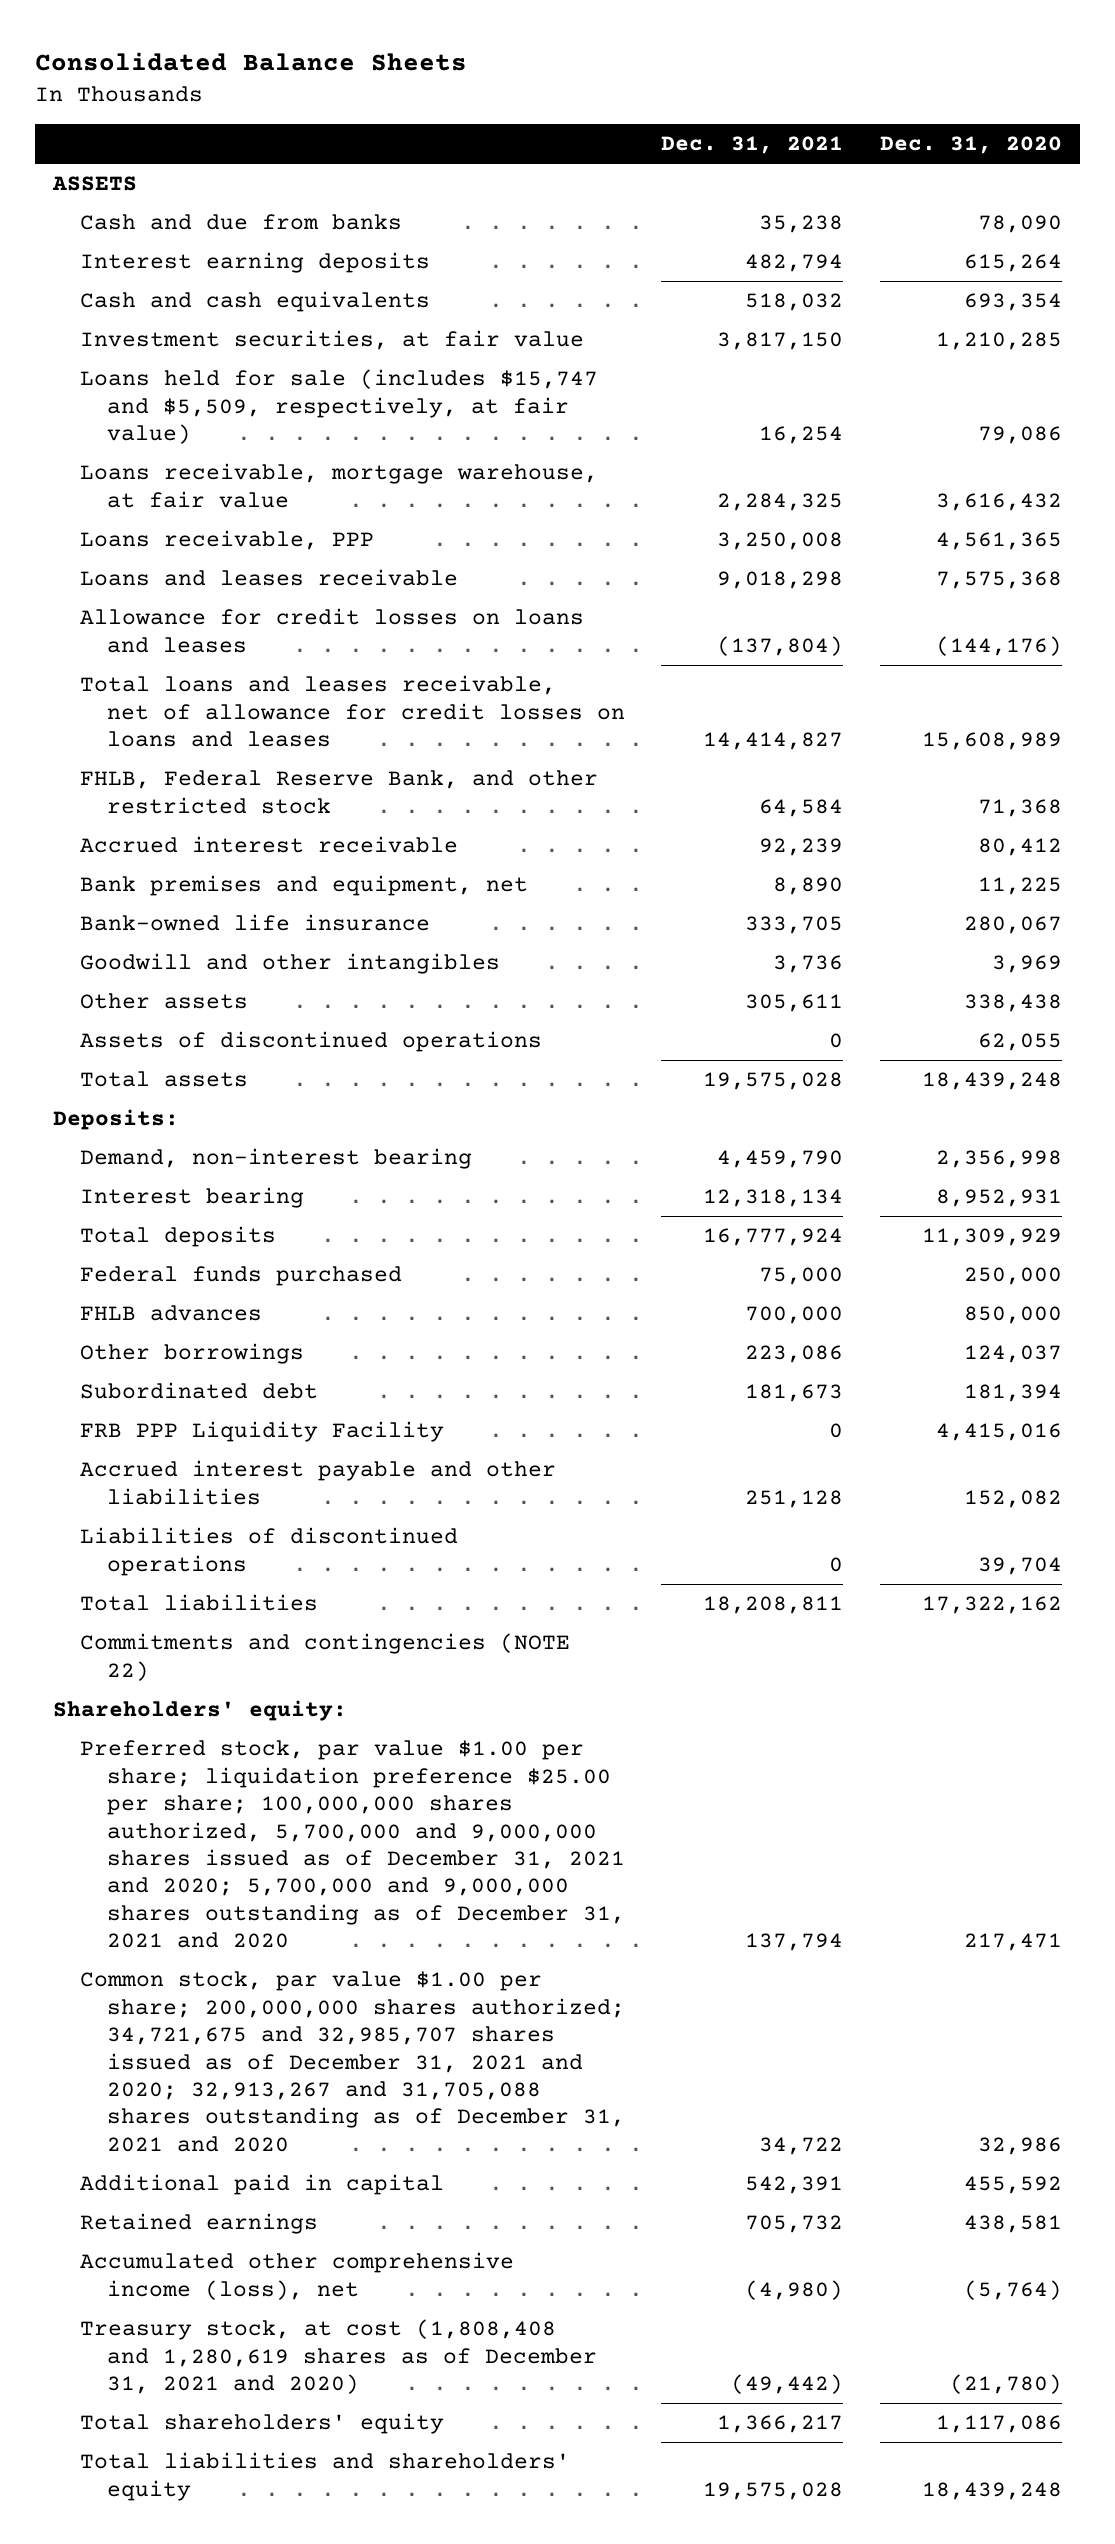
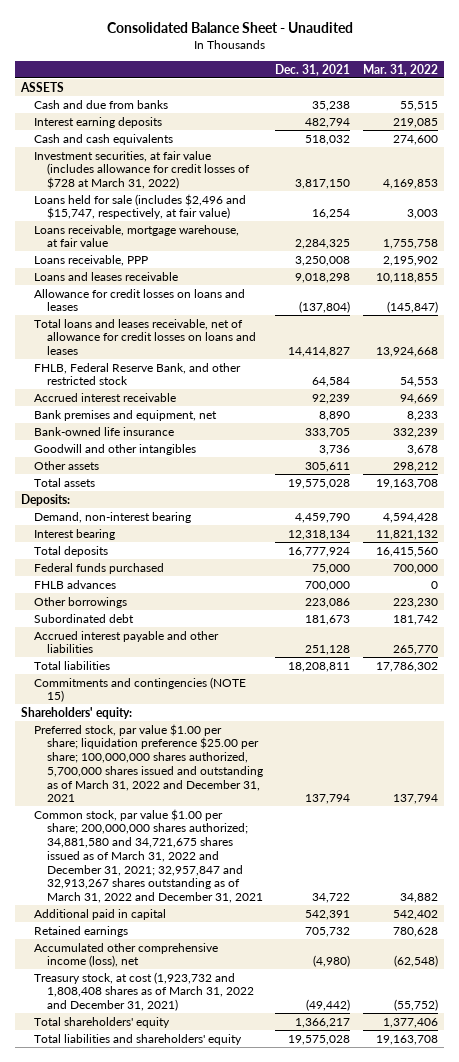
[34,52,467,72] Consolidated Balance Sheets -> [106,22,353,34] Consolidated Balance Sheet - Unaudited
[879,136,1062,155] Dec. 31, 2020 -> none
none -> [362,63,438,76] Mar. 31, 2022
[80,330,585,351] Investment securities, at fair value -> [34,150,250,190] Investment securities, at fair value (includes allowance for credit losses of $728 at March 31, 2022)
[80,369,599,445] Loans held for sale (includes $15,747 and $5,509, respectively, at fair value) -> [34,193,247,220] Loans held for sale (includes $2,496 and $15,747, respectively, at fair value)
[80,1031,543,1053] Assets of discontinued operations -> none
[80,1421,445,1443] FRB PPP Liquidity Facility -> none
[80,1527,459,1576] Liabilities of discontinued operations -> none
[80,1633,571,1681] Commitments and contingencies (NOTE 22) -> [34,676,247,703] Commitments and contingencies (NOTE 15)
[80,1740,625,1949] Preferred stock, par value $1.00 per share; liquidation preference $25.00 per share; 100,000,000 shares authorized, 5,700,000 and 9,000,000 shares issued as of December 31, 2021 and 2020; 5,700,000 and 9,000,000 shares outstanding as of December 31, 2021 and 2020 -> [34,723,263,803] Preferred stock, par value $1.00 per share; liquidation preference $25.00 per share; 100,000,000 shares authorized, 5,700,000 shares issued and outstanding as of March 31, 2022 and December 31, 2021
[80,1971,625,2152] Common stock, par value $1.00 per share; 200,000,000 shares authorized; 34,721,675 and 32,985,707 shares issued as of December 31, 2021 and 2020; 32,913,267 and 31,705,088 shares outstanding as of December 31, 2021 and 2020 -> [34,808,263,903] Common stock, par value $1.00 per share; 200,000,000 shares authorized; 34,881,580 and 34,721,675 shares issued as of March 31, 2022 and December 31, 2021; 32,957,847 and 32,913,267 shares outstanding as of March 31, 2022 and December 31, 2021
[80,2319,597,2395] Treasury stock, at cost (1,808,408 and 1,280,619 shares as of December 31, 2021 and 2020) -> [34,971,254,1012] Treasury stock, at cost (1,923,732 and 1,808,408 shares as of March 31, 2022 and December 31, 2021)

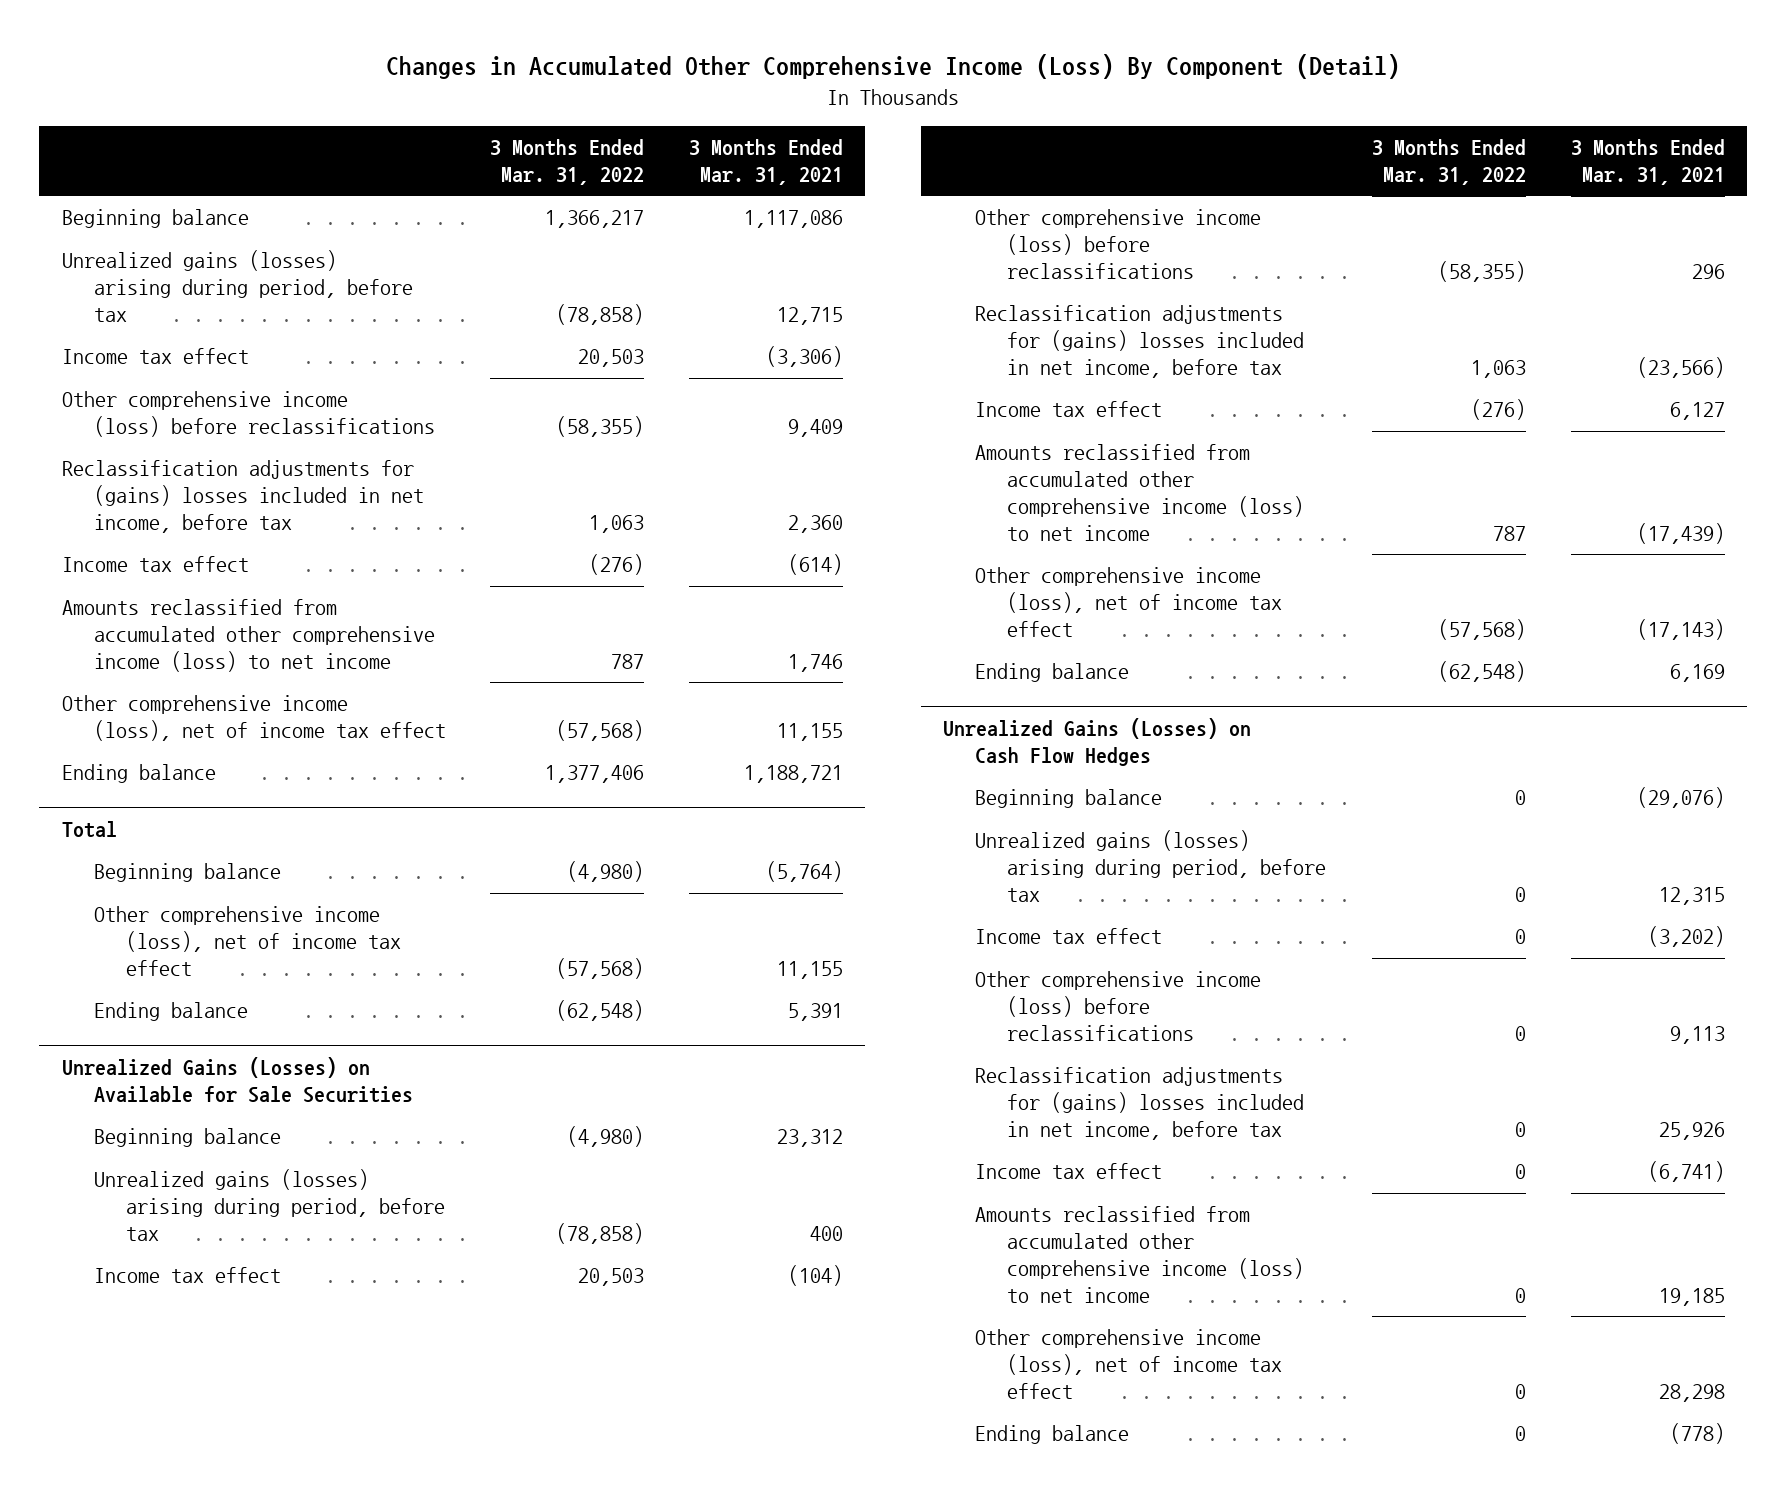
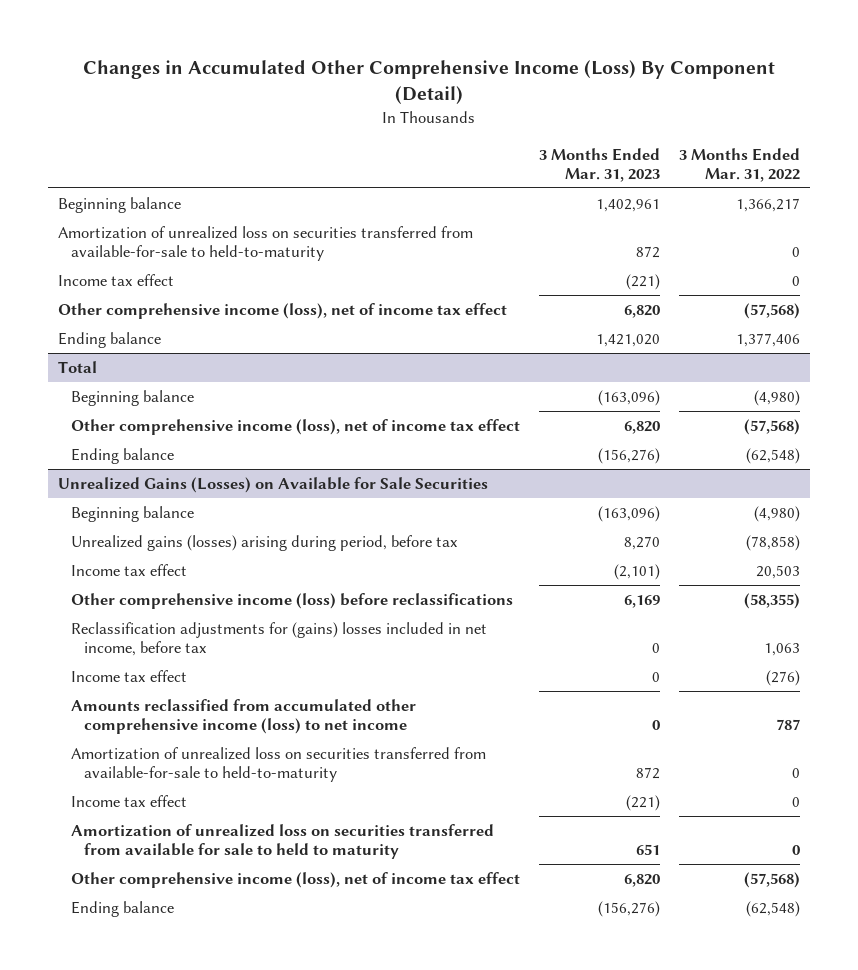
[688,139,843,186] 3 Months Ended Mar. 31, 2021 -> none
none -> [539,147,661,182] 3 Months Ended Mar. 31, 2023
[61,250,413,322] Unrealized gains (losses) arising during period, before tax -> none
[61,391,435,438] Other comprehensive income (loss) before reclassifications -> none
[61,460,424,533] Reclassification adjustments for (gains) losses included in net income, before tax -> none
[61,556,249,573] Income tax effect -> none
[61,599,435,672] Amounts reclassified from accumulated other comprehensive income (loss) to net income -> none
none -> [57,225,473,262] Amortization of unrealized loss on securities transferred from available-for-sale to held-to-maturity
[578,349,645,368] 20,503 -> [792,275,801,286] 0
none -> [70,746,486,783] Amortization of unrealized loss on securities transferred from available-for-sale to held-to-maturity
none -> [70,794,187,807] Income tax effect
none -> [70,823,494,860] Amortization of unrealized loss on securities transferred from available for sale to held to maturity
[943,717,1252,766] Unrealized Gains (Losses) on Cash Flow Hedges -> none
[975,789,1163,809] Beginning balance -> none
[975,830,1327,902] Unrealized gains (losses) arising during period, before tax -> none
[975,928,1163,945] Income tax effect -> none
[975,971,1262,1041] Other comprehensive income (loss) before reclassifications -> none
[975,1067,1305,1140] Reclassification adjustments for (gains) losses included in net income, before tax -> none
[975,1163,1163,1180] Income tax effect -> none
[975,1206,1305,1303] Amounts reclassified from accumulated other comprehensive income (loss) to net income -> none
[975,1329,1283,1399] Other comprehensive income (loss), net of income tax effect -> none
[975,1425,1130,1445] Ending balance -> none

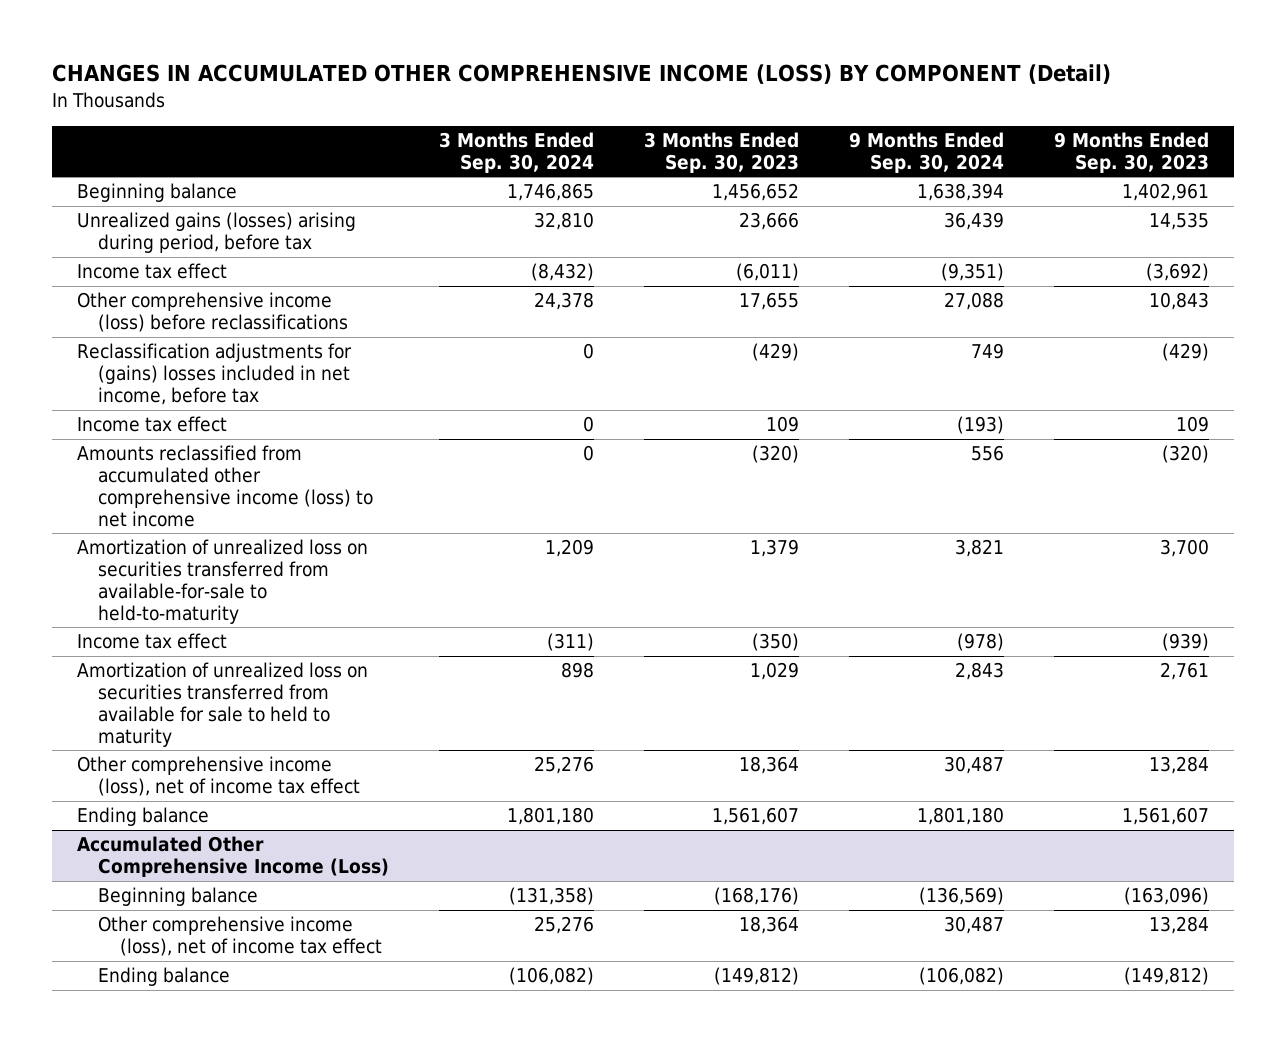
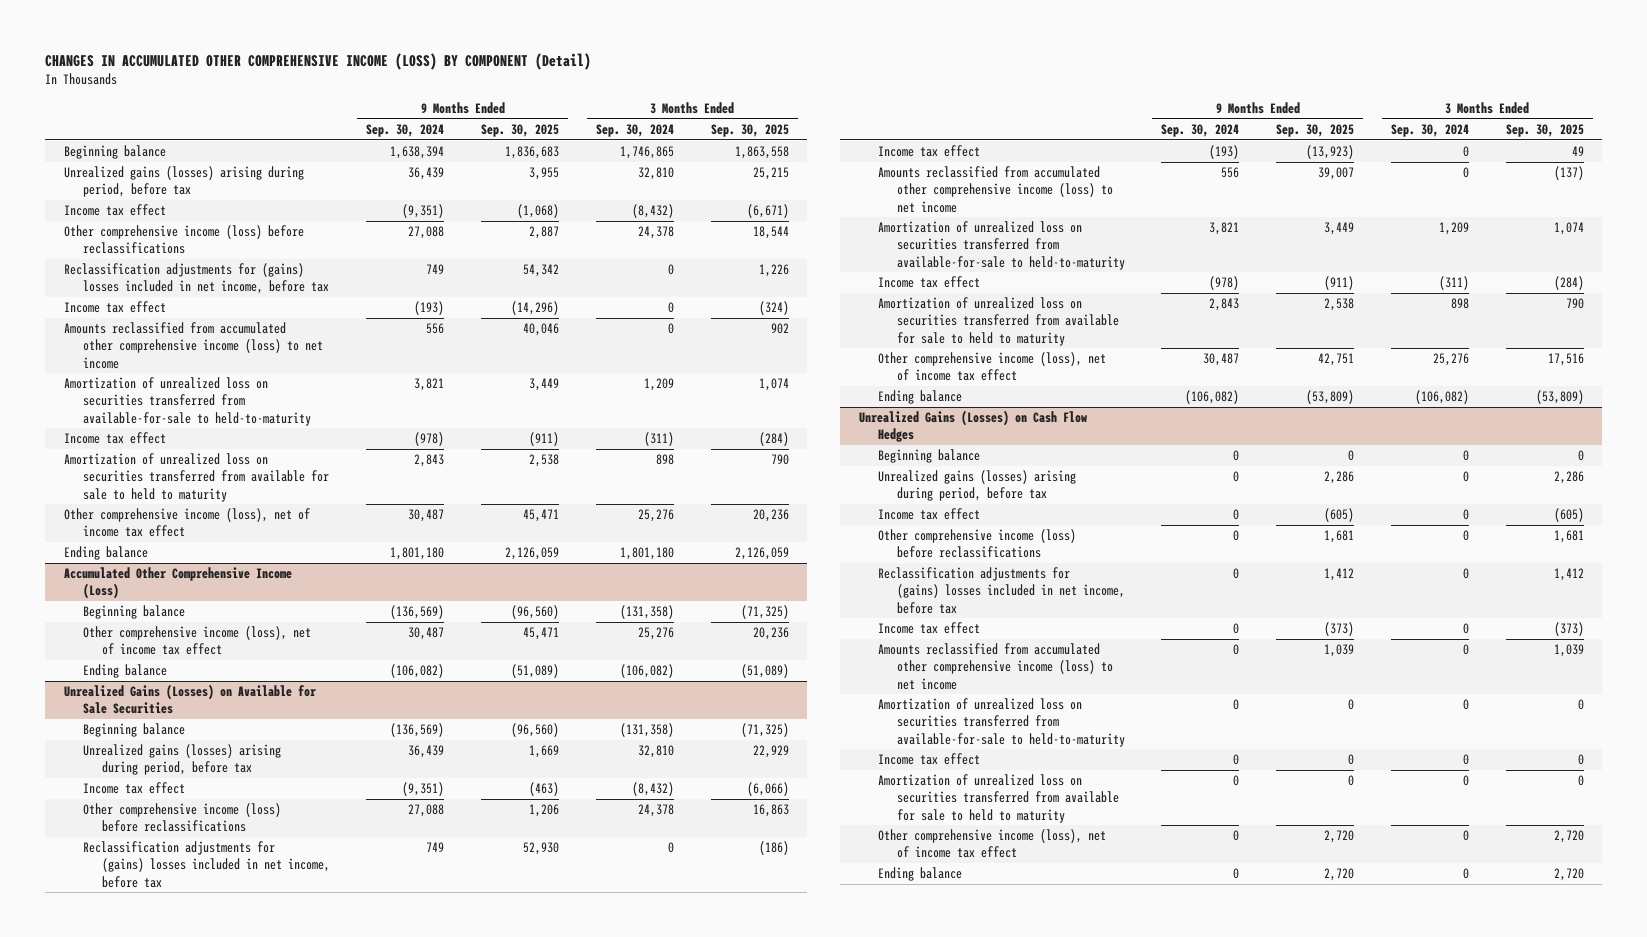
[644,131,800,173] 3 Months Ended Sep. 30, 2023 -> none
[1054,131,1210,173] 9 Months Ended Sep. 30, 2023 -> none
none -> [481,123,560,137] Sep. 30, 2025
none -> [710,123,789,137] Sep. 30, 2025
none -> [63,684,316,715] Unrealized Gains (Losses) on Available for Sale Securities
none -> [82,723,185,738] Beginning balance
none -> [82,744,281,776] Unrealized gains (losses) arising during period, before tax
none -> [82,782,185,795] Income tax effect
none -> [82,803,281,833] Other comprehensive income (loss) before reclassifications
none -> [82,841,330,888] Reclassification adjustments for (gains) losses included in net income, before tax
none -> [877,145,980,158] Income tax effect
none -> [877,166,1113,213] Amounts reclassified from accumulated other comprehensive income (loss) to net income
none -> [877,221,1125,270] Amortization of unrealized loss on securities transferred from available-for-sale to held-to-maturity
none -> [877,276,980,289] Income tax effect
none -> [877,297,1119,346] Amortization of unrealized loss on securities transferred from available for sale to held to maturity
none -> [877,352,1106,382] Other comprehensive income (loss), net of income tax effect
none -> [877,390,962,405] Ending balance
none -> [858,410,1087,443] Unrealized Gains (Losses) on Cash Flow Hedges
none -> [877,449,980,464] Beginning balance
none -> [877,470,1076,502] Unrealized gains (losses) arising during period, before tax
none -> [877,508,980,521] Income tax effect
none -> [877,529,1076,559] Other comprehensive income (loss) before reclassifications
none -> [877,567,1125,614] Reclassification adjustments for (gains) losses included in net income, before tax
none -> [877,622,980,635] Income tax effect
none -> [877,643,1113,690] Amounts reclassified from accumulated other comprehensive income (loss) to net income
none -> [877,698,1125,747] Amortization of unrealized loss on securities transferred from available-for-sale to held-to-maturity
none -> [877,753,980,766] Income tax effect
none -> [877,774,1119,823] Amortization of unrealized loss on securities transferred from available for sale to held to maturity
none -> [877,829,1106,859] Other comprehensive income (loss), net of income tax effect
none -> [877,867,962,882] Ending balance

